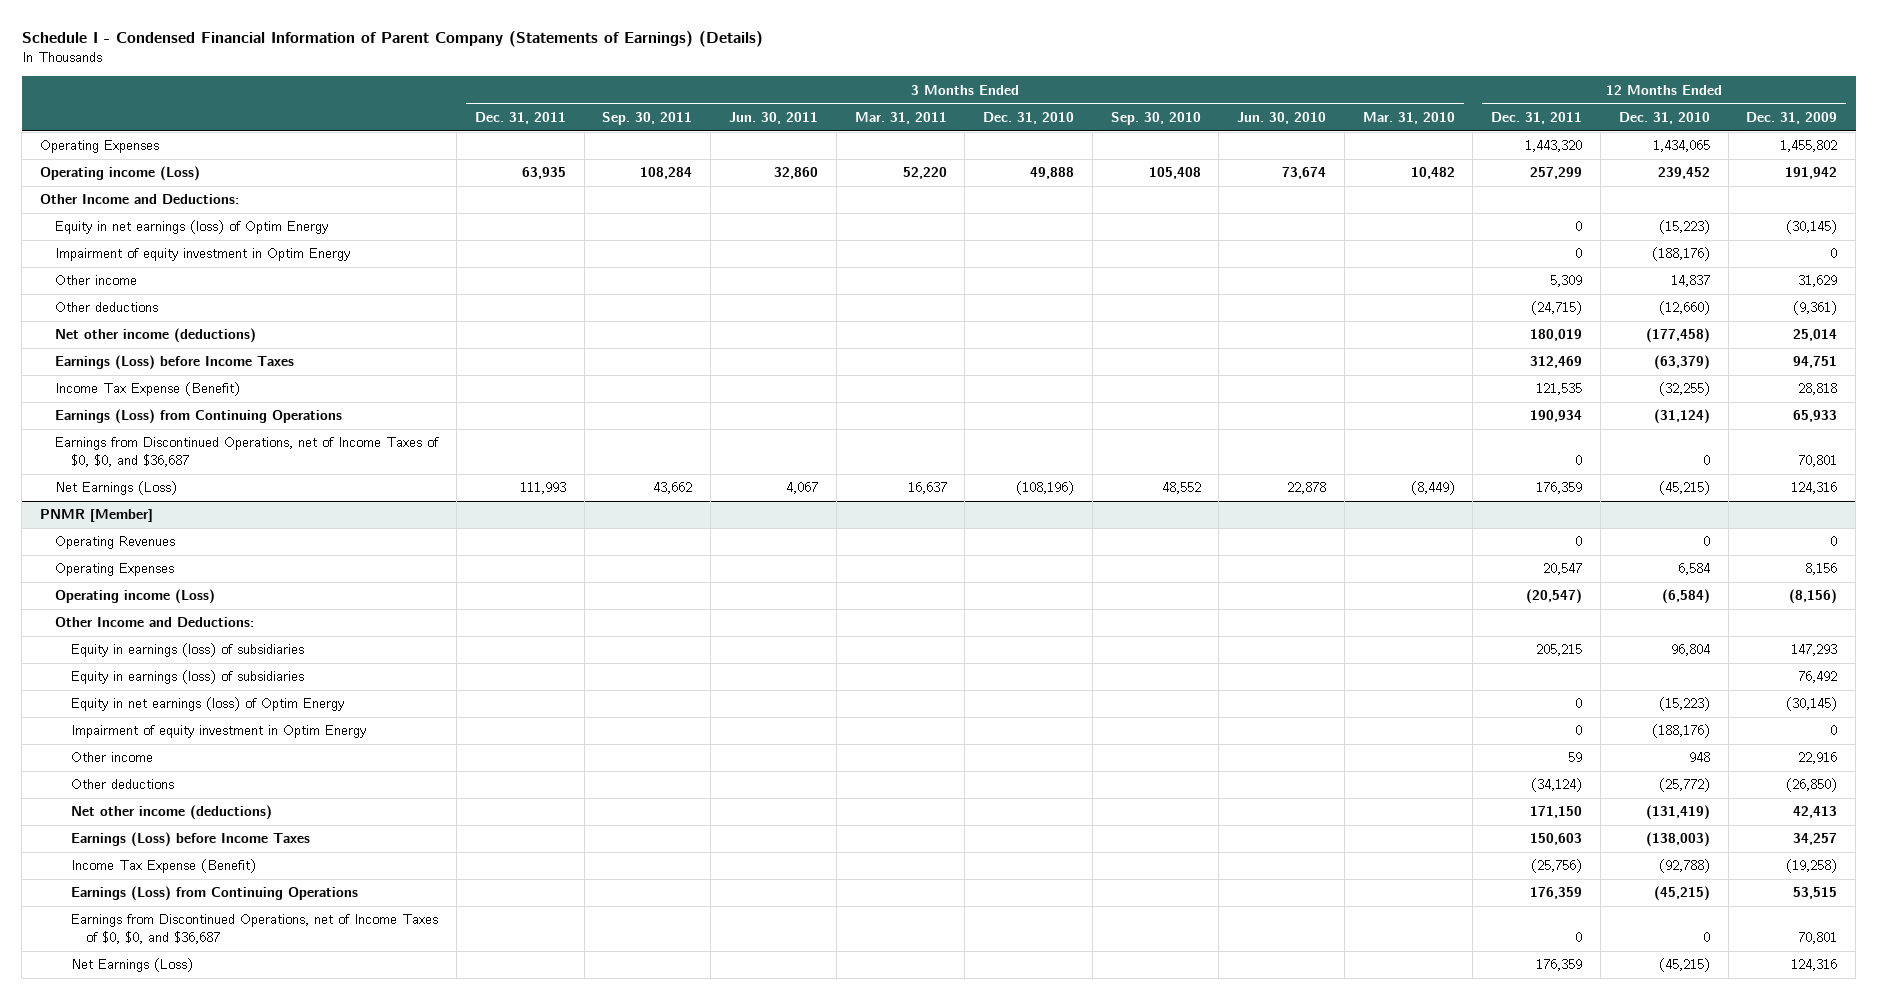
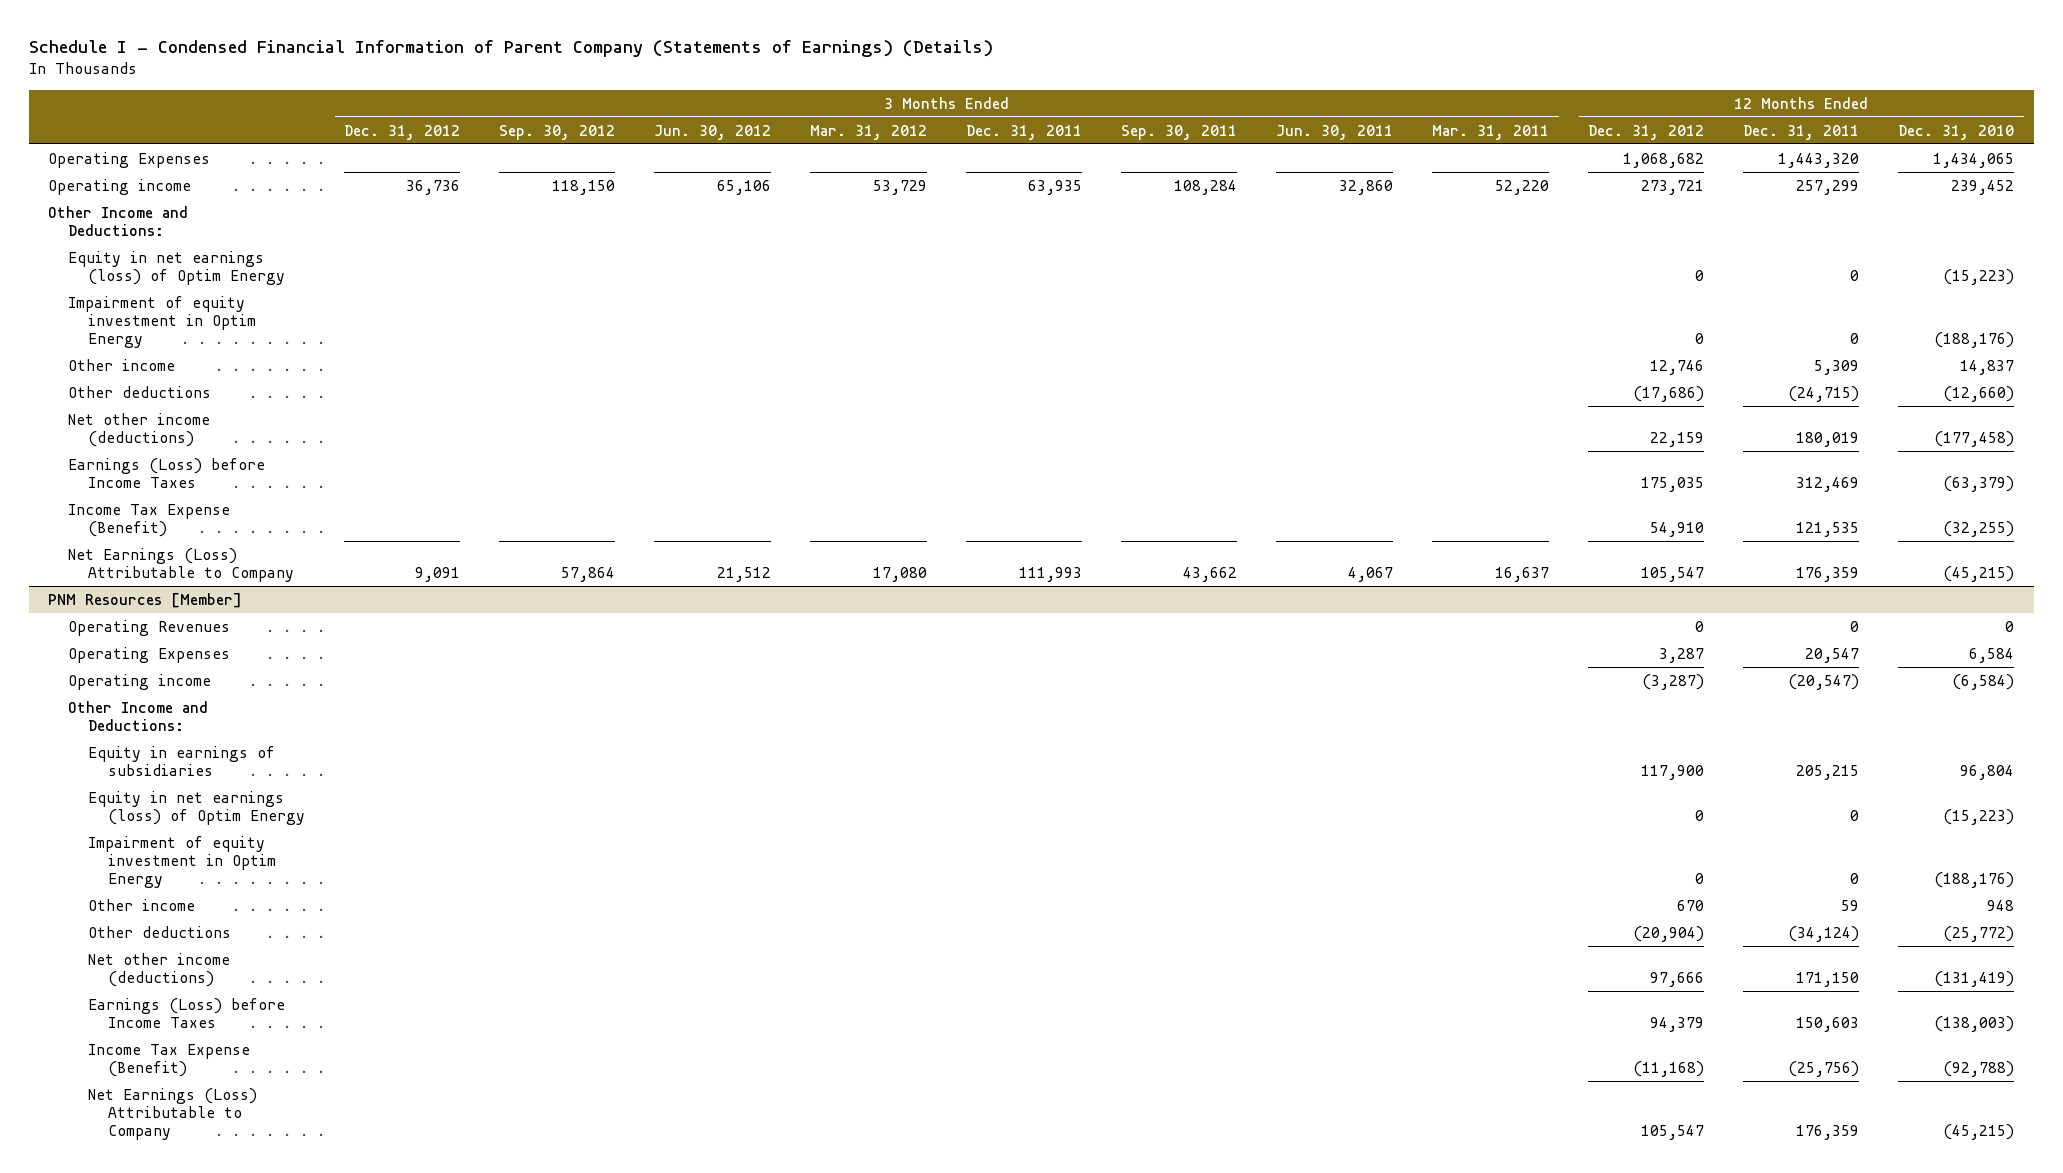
[983,112,1075,125] Dec. 31, 2010 -> none
[1110,112,1201,126] Sep. 30, 2010 -> none
[1237,112,1327,125] Jun. 30, 2010 -> none
[1362,112,1455,125] Mar. 31, 2010 -> none
[1746,112,1838,125] Dec. 31, 2009 -> none
none -> [344,124,461,140] Dec. 31, 2012
none -> [499,124,616,140] Sep. 30, 2012
none -> [654,124,772,140] Jun. 30, 2012
none -> [810,124,928,140] Mar. 31, 2012
none -> [1588,124,1705,140] Dec. 31, 2012
[40,166,201,182] Operating income (Loss) -> [48,178,192,195] Operating income
[55,409,343,425] Earnings (Loss) from Continuing Operations -> none
[55,437,440,467] Earnings from Discontinued Operations, net of Income Taxes of $0, $0, and $36,687 -> none
[40,509,154,523] PNMR [Member] -> none
[55,481,178,496] Net Earnings (Loss) -> [68,547,295,582] Net Earnings (Loss) Attributable to Company
none -> [48,592,243,608] PNM Resources [Member]
[55,589,216,605] Operating income (Loss) -> [68,673,212,690] Operating income
[70,670,304,685] Equity in earnings (loss) of subsidiaries -> none
[70,643,304,658] Equity in earnings (loss) of subsidiaries -> [88,745,276,776] Equity in earnings of subsidiaries
[70,886,358,902] Earnings (Loss) from Continuing Operations -> none
[70,914,438,944] Earnings from Discontinued Operations, net of Income Taxes of $0, $0, and $36,687 -> none
[70,958,193,973] Net Earnings (Loss) -> [88,1087,258,1140] Net Earnings (Loss) Attributable to Company

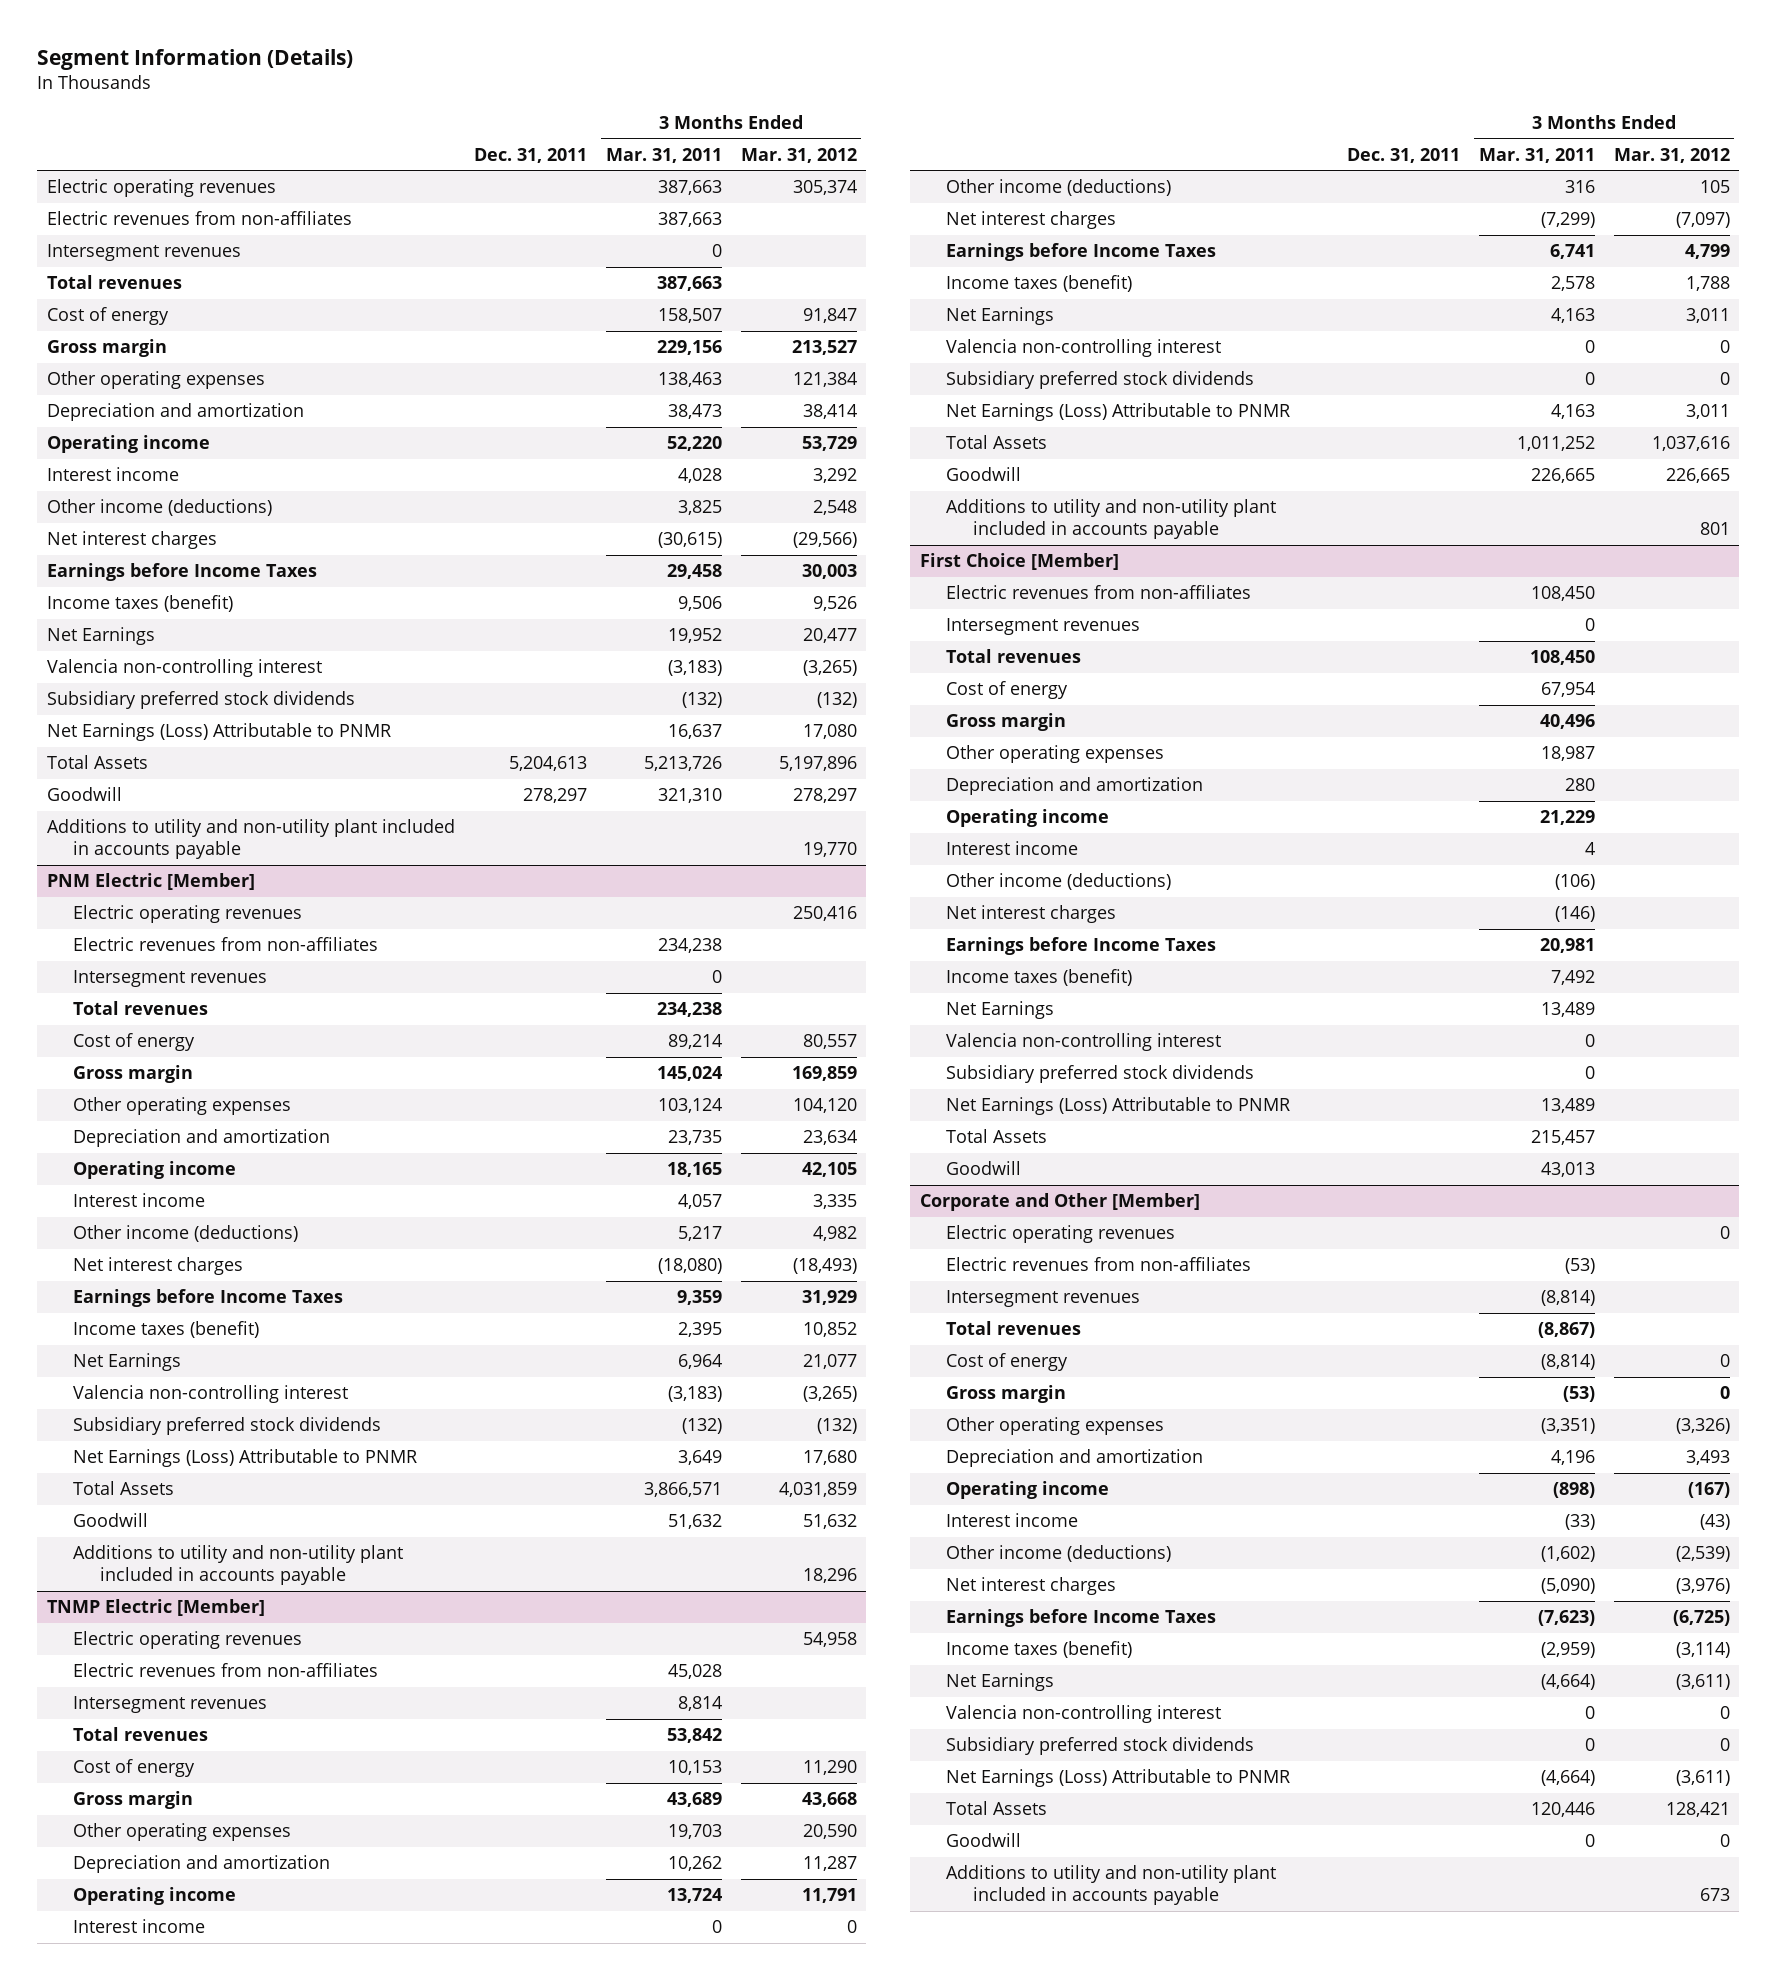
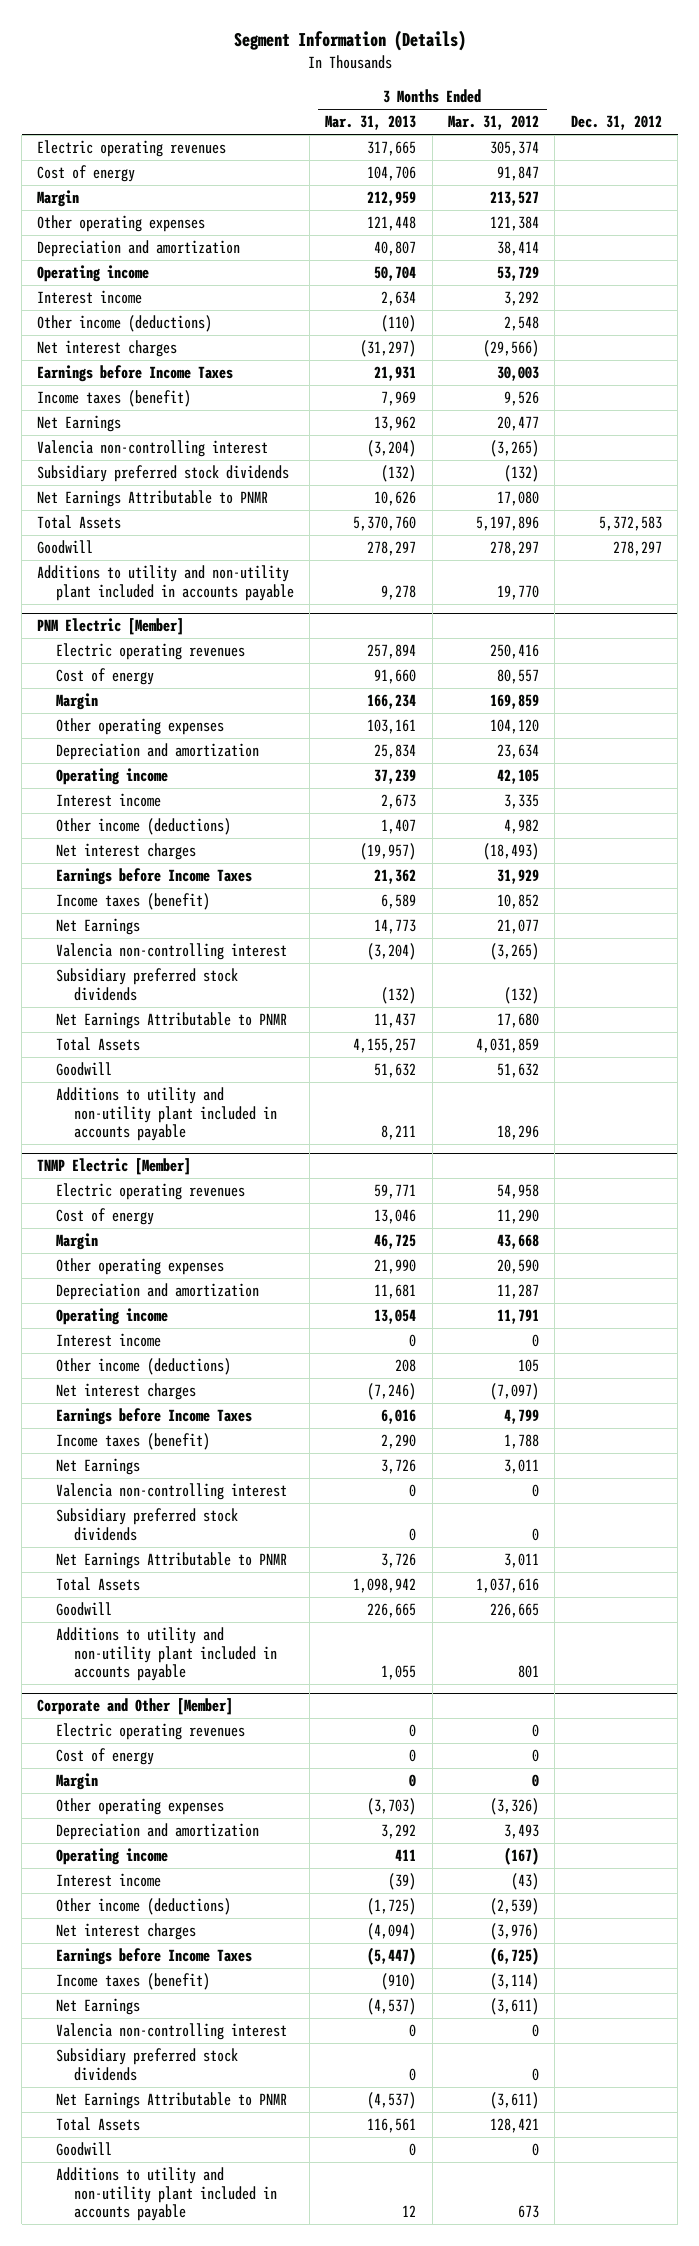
[473,147,587,163] Dec. 31, 2011 -> none
[605,147,722,163] Mar. 31, 2011 -> none
none -> [325,115,417,131] Mar. 31, 2013
none -> [570,115,662,131] Dec. 31, 2012
[46,211,352,226] Electric revenues from non-affiliates -> none
[46,244,241,262] Intersegment revenues -> none
[46,275,182,290] Total revenues -> none
[46,339,167,358] Gross margin -> [37,190,80,208] Margin
[46,723,391,742] Net Earnings (Loss) Attributable to PNMR -> [37,490,269,508] Net Earnings Attributable to PNMR
[73,937,379,952] Electric revenues from non-affiliates -> none
[73,970,268,988] Intersegment revenues -> none
[73,1001,209,1016] Total revenues -> none
[73,1065,194,1084] Gross margin -> [55,693,98,711] Margin
[73,1449,418,1468] Net Earnings (Loss) Attributable to PNMR -> [55,1012,287,1030] Net Earnings Attributable to PNMR
[73,1663,379,1678] Electric revenues from non-affiliates -> none
[73,1696,268,1714] Intersegment revenues -> none
[73,1727,209,1742] Total revenues -> none
[73,1791,194,1810] Gross margin -> [55,1233,98,1251] Margin
[946,403,1291,422] Net Earnings (Loss) Attributable to PNMR -> [55,1552,287,1570] Net Earnings Attributable to PNMR
[919,553,1119,571] First Choice [Member] -> none
[946,585,1252,600] Electric revenues from non-affiliates -> none
[946,618,1141,636] Intersegment revenues -> none
[946,649,1082,664] Total revenues -> none
[946,681,1069,700] Cost of energy -> none
[946,713,1067,732] Gross margin -> none
[946,745,1165,764] Other operating expenses -> none
[946,777,1204,796] Depreciation and amortization -> none
[946,809,1110,828] Operating income -> none
[946,841,1079,856] Interest income -> none
[946,873,1172,891] Other income (deductions) -> none
[946,905,1117,924] Net interest charges -> none
[946,937,1217,956] Earnings before Income Taxes -> none
[946,969,1133,987] Income taxes (benefit) -> none
[946,1001,1055,1020] Net Earnings -> none
[946,1033,1222,1052] Valencia non-controlling interest -> none
[946,1065,1255,1084] Subsidiary preferred stock dividends -> none
[946,1097,1291,1116] Net Earnings (Loss) Attributable to PNMR -> none
[946,1129,1048,1144] Total Assets -> none
[946,1161,1022,1176] Goodwill -> none
[946,1257,1252,1272] Electric revenues from non-affiliates -> none
[946,1290,1141,1308] Intersegment revenues -> none
[946,1321,1082,1336] Total revenues -> none
[946,1385,1067,1404] Gross margin -> [55,1773,98,1791] Margin
[946,1769,1291,1788] Net Earnings (Loss) Attributable to PNMR -> [55,2092,287,2110] Net Earnings Attributable to PNMR

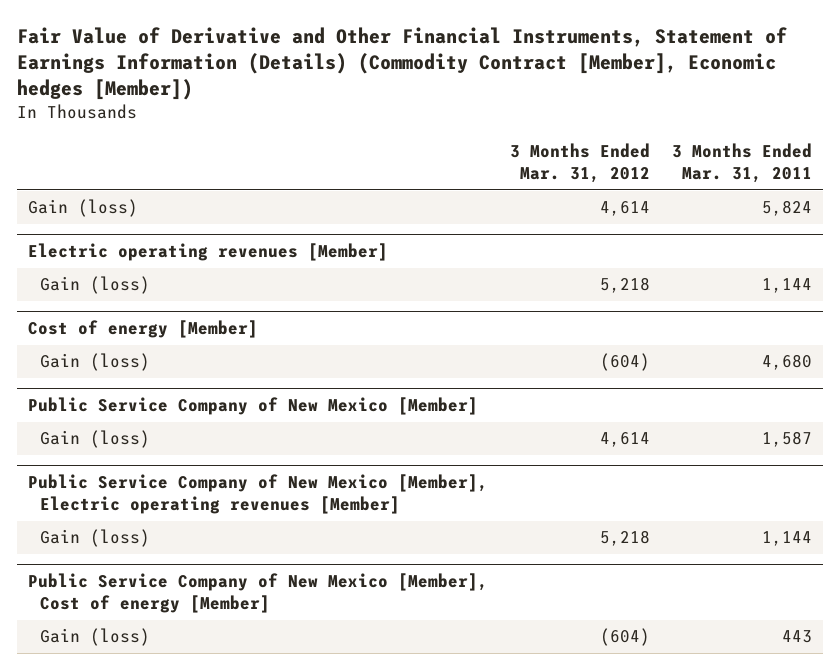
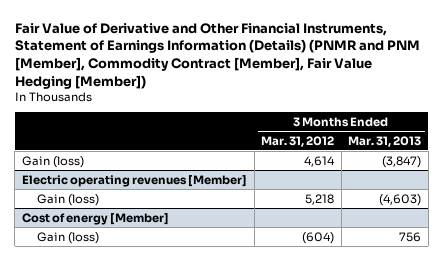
[16,26,787,101] Fair Value of Derivative and Other Financial Instruments, Statement of Earnings Information (Details) (Commodity Contract [Member], Economic hedges [Member]) -> [14,22,420,89] Fair Value of Derivative and Other Financial Instruments, Statement of Earnings Information (Details) (PNMR and PNM [Member], Commodity Contract [Member], Fair Value Hedging [Member])
[672,143,813,183] 3 Months Ended Mar. 31, 2011 -> none
none -> [348,135,422,147] Mar. 31, 2013
[27,397,478,416] Public Service Company of New Mexico [Member] -> none
[40,430,151,449] Gain (loss) -> none
[27,474,488,514] Public Service Company of New Mexico [Member], Electric operating revenues [Member] -> none
[40,529,151,548] Gain (loss) -> none
[27,573,488,613] Public Service Company of New Mexico [Member], Cost of energy [Member] -> none
[40,628,151,647] Gain (loss) -> none

